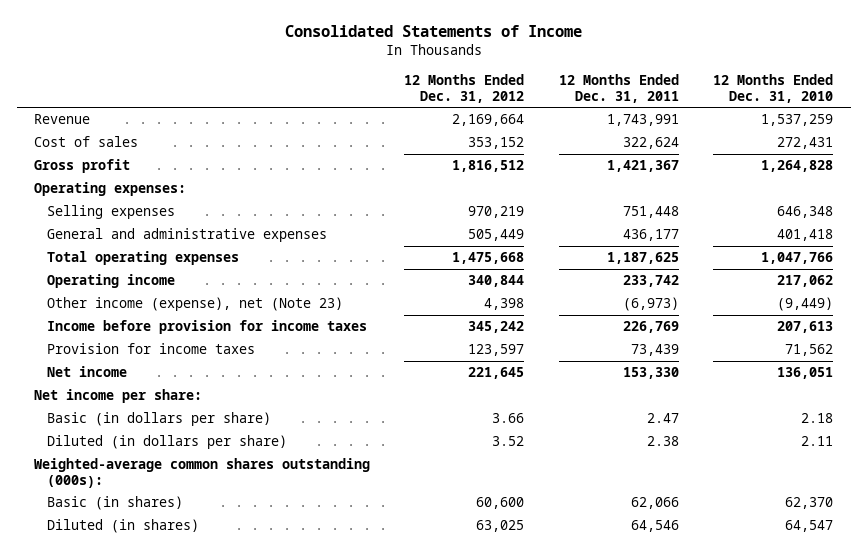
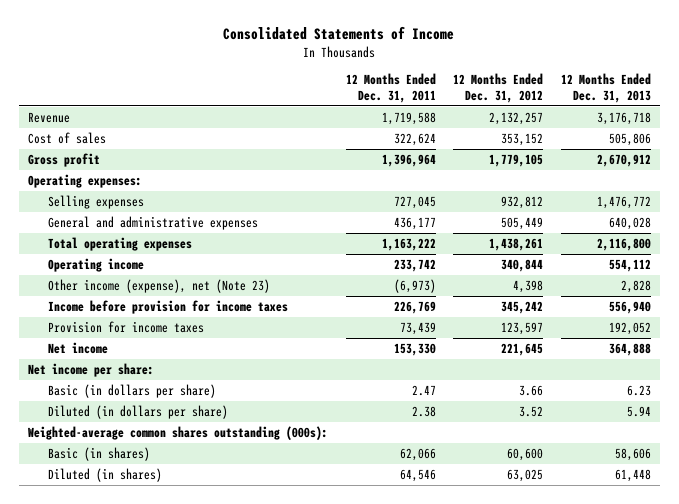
[713,73,834,103] 12 Months Ended Dec. 31, 2010 -> none
none -> [560,73,651,103] 12 Months Ended Dec. 31, 2013
[452,114,525,127] 2,169,664 -> [489,111,544,125] 2,132,257
[606,114,679,127] 1,743,991 -> [381,111,436,125] 1,719,588
[452,160,525,173] 1,816,512 -> [489,153,544,167] 1,779,105
[606,160,679,173] 1,421,367 -> [381,153,436,167] 1,396,964
[468,206,525,219] 970,219 -> [501,195,544,209] 932,812
[622,206,679,219] 751,448 -> [393,195,436,209] 727,045
[452,252,525,265] 1,475,668 -> [489,237,544,251] 1,438,261
[606,252,679,265] 1,187,625 -> [381,237,436,251] 1,163,222

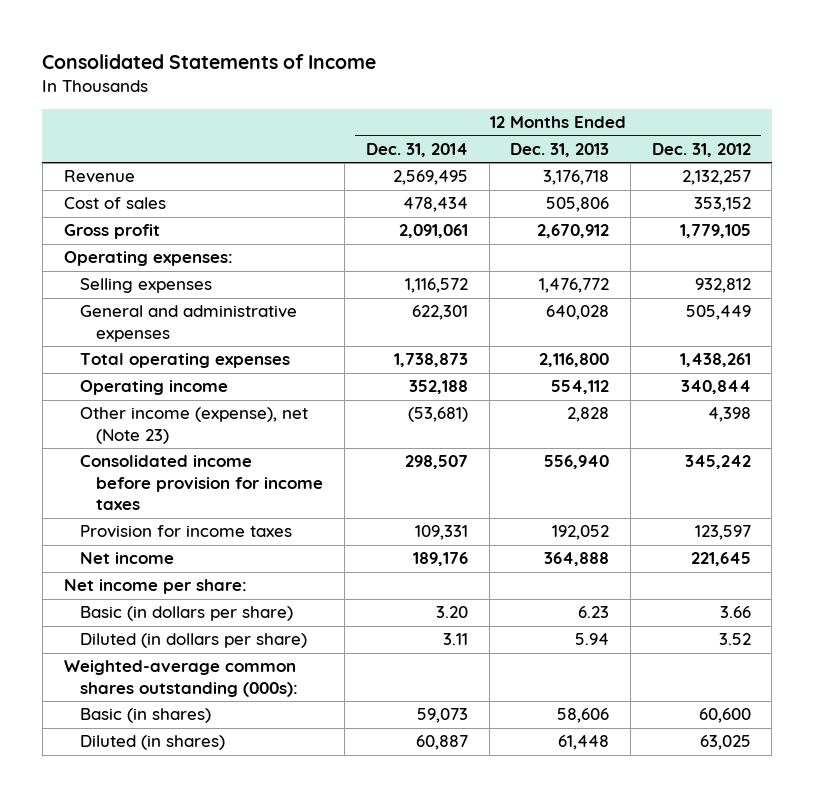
[345,73,436,103] 12 Months Ended Dec. 31, 2011 -> none
none -> [365,143,468,158] Dec. 31, 2014
[48,299,289,314] Income before provision for income taxes -> [80,455,324,511] Consolidated income before provision for income taxes

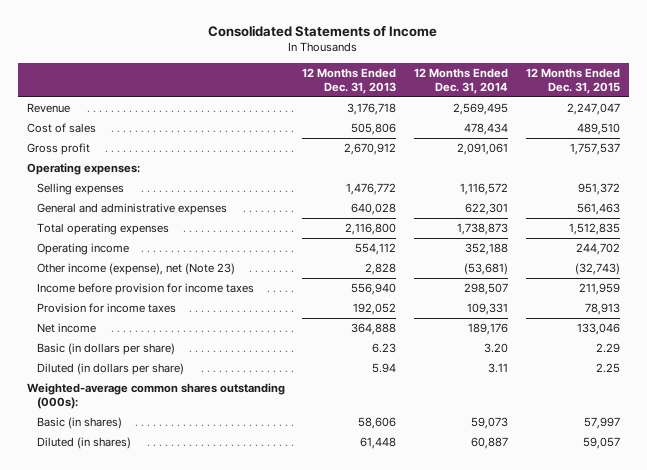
[651,143,751,158] Dec. 31, 2012 -> none
none -> [526,67,621,94] 12 Months Ended Dec. 31, 2015
[80,455,324,511] Consolidated income before provision for income taxes -> [36,283,254,296] Income before provision for income taxes
[63,579,247,595] Net income per share: -> none

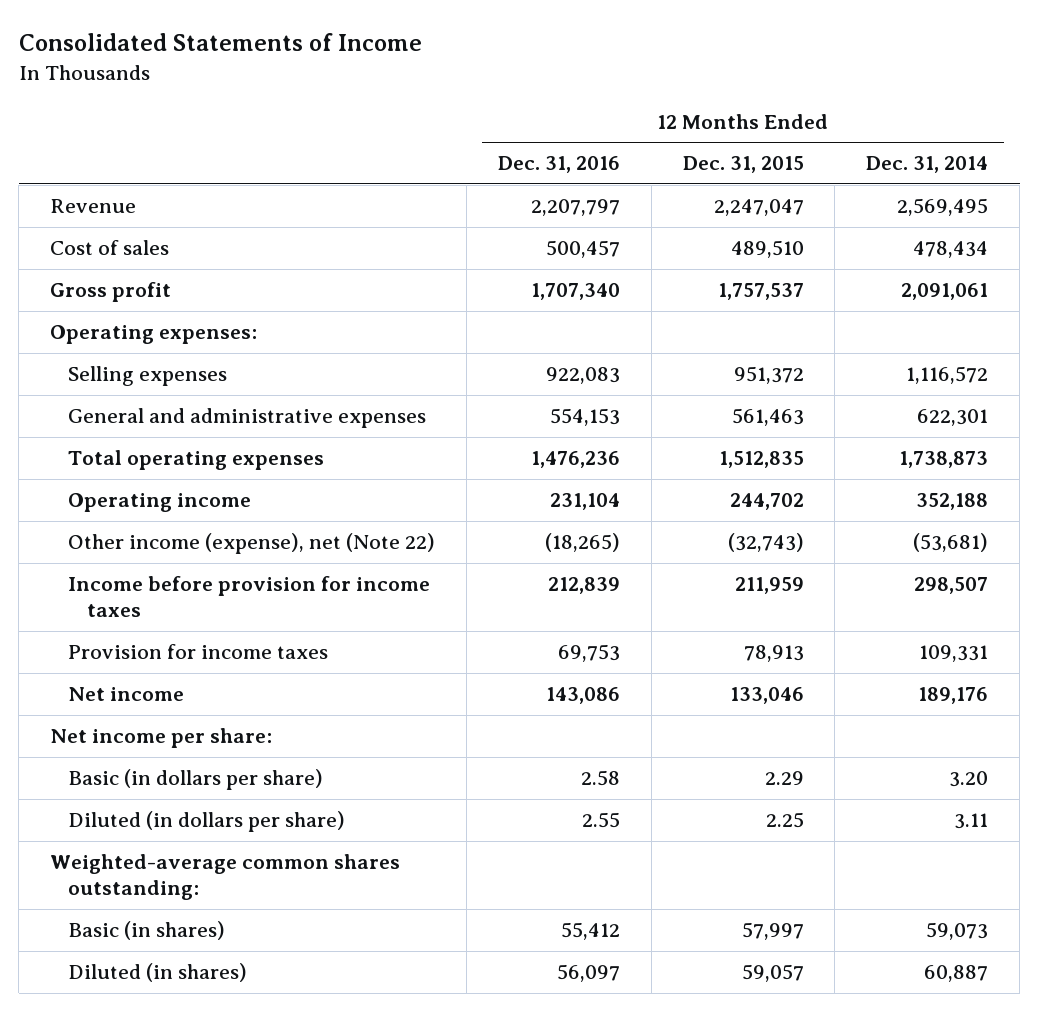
[302,67,397,94] 12 Months Ended Dec. 31, 2013 -> none
none -> [497,156,620,174] Dec. 31, 2016
[36,263,235,276] Other income (expense), net (Note 23) -> [68,533,436,555] Other income (expense), net (Note 22)
none -> [49,728,272,749] Net income per share:
[26,383,285,410] Weighted-average common shares outstanding (000s): -> [49,854,400,900] Weighted-average common shares outstanding:

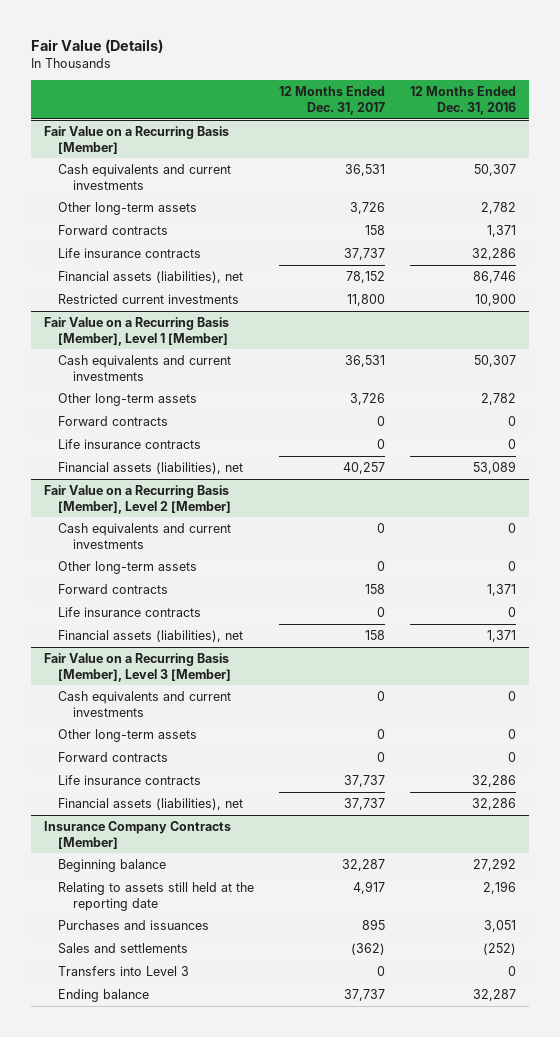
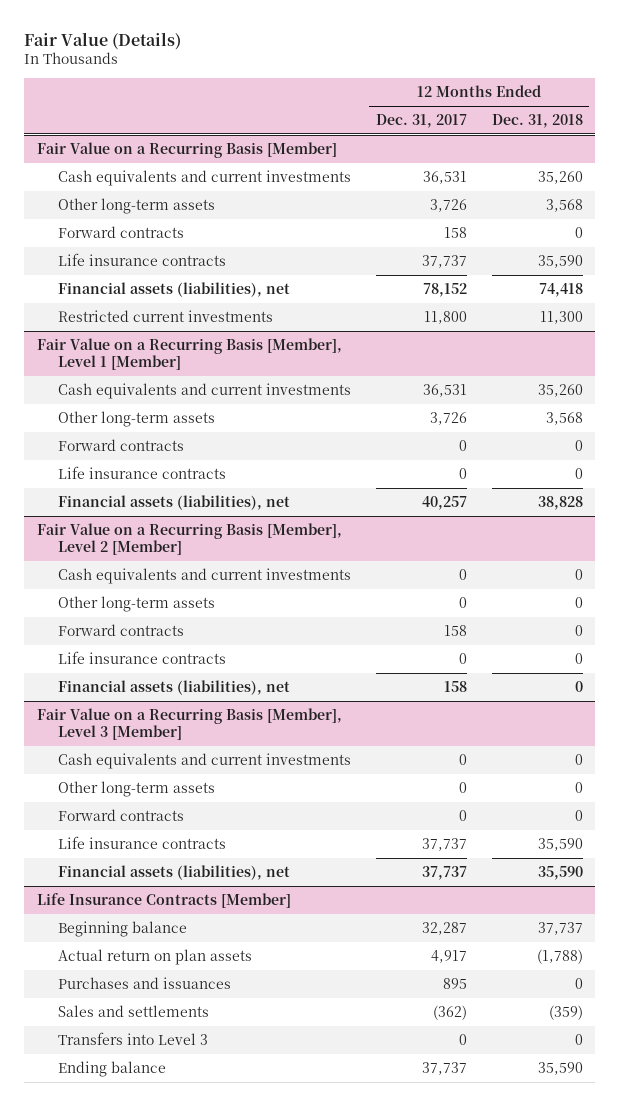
[410,86,517,115] 12 Months Ended Dec. 31, 2016 -> none
none -> [491,113,583,128] Dec. 31, 2018
[43,821,231,849] Insurance Company Contracts [Member] -> [36,892,291,908] Life Insurance Contracts [Member]
[58,882,255,911] Relating to assets still held at the reporting date -> [57,948,252,965] Actual return on plan assets

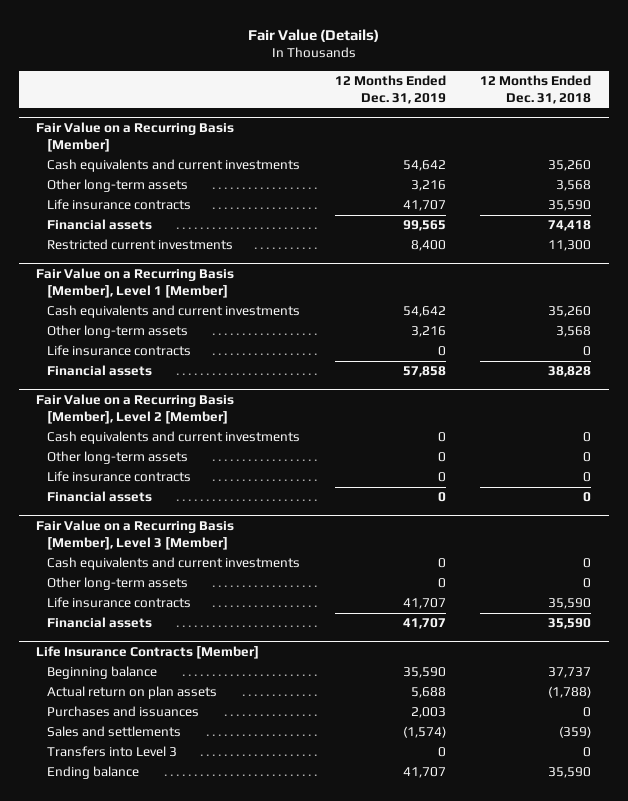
[375,113,467,128] Dec. 31, 2017 -> none
none -> [334,75,446,105] 12 Months Ended Dec. 31, 2019
[57,225,184,238] Forward contracts -> none
[57,281,290,297] Financial assets (liabilities), net -> [46,219,152,231] Financial assets
[57,438,184,451] Forward contracts -> none
[57,494,290,510] Financial assets (liabilities), net -> [46,365,152,377] Financial assets
[57,623,184,636] Forward contracts -> none
[57,679,290,695] Financial assets (liabilities), net -> [46,491,152,503] Financial assets
[57,808,184,821] Forward contracts -> none
[57,864,290,880] Financial assets (liabilities), net -> [46,617,152,629] Financial assets

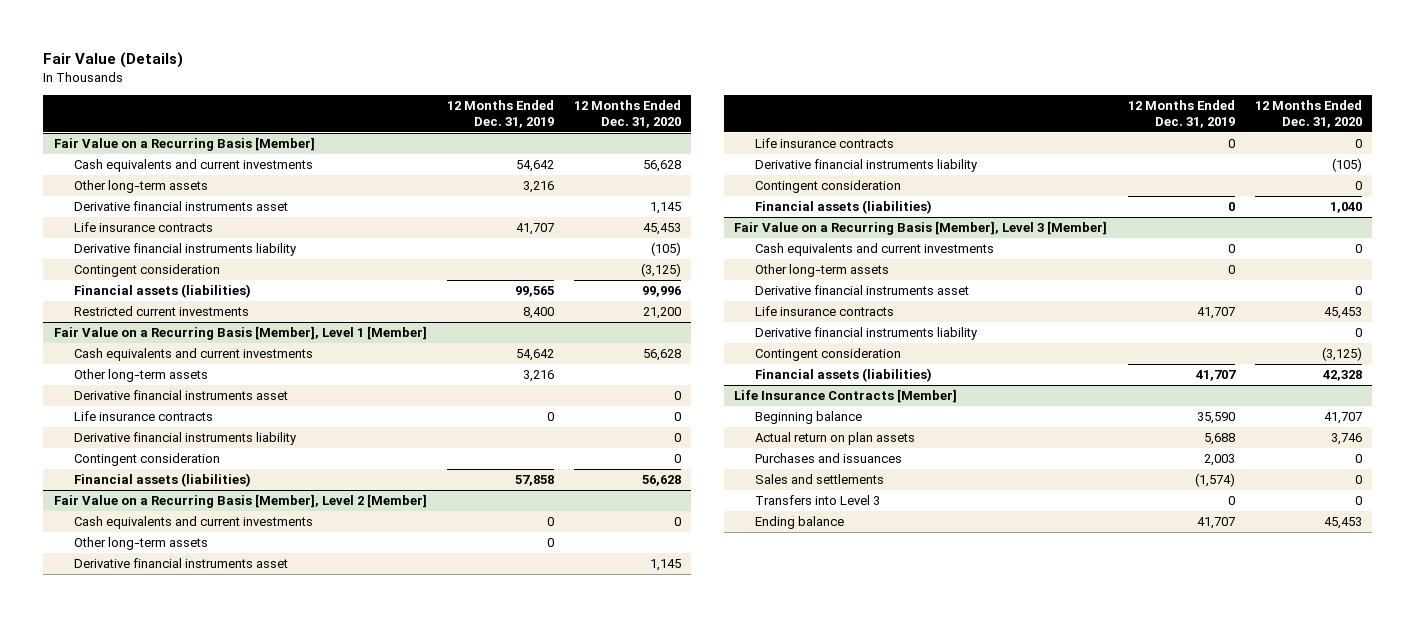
[480,75,592,105] 12 Months Ended Dec. 31, 2018 -> none
none -> [574,100,682,128] 12 Months Ended Dec. 31, 2020
none -> [74,201,289,212] Derivative financial instruments asset
none -> [74,243,297,257] Derivative financial instruments liability
none -> [74,264,221,278] Contingent consideration
[46,219,152,231] Financial assets -> [74,284,252,299] Financial assets (liabilities)
none -> [74,390,289,401] Derivative financial instruments asset
none -> [74,432,297,446] Derivative financial instruments liability
none -> [74,453,221,467] Contingent consideration
[46,365,152,377] Financial assets -> [74,473,252,488] Financial assets (liabilities)
none -> [74,558,289,569] Derivative financial instruments asset
none -> [755,159,978,173] Derivative financial instruments liability
none -> [755,180,902,194] Contingent consideration
[46,491,152,503] Financial assets -> [755,200,933,215] Financial assets (liabilities)
none -> [755,285,970,296] Derivative financial instruments asset
none -> [755,327,978,341] Derivative financial instruments liability
none -> [755,348,902,362] Contingent consideration
[46,617,152,629] Financial assets -> [755,368,933,383] Financial assets (liabilities)

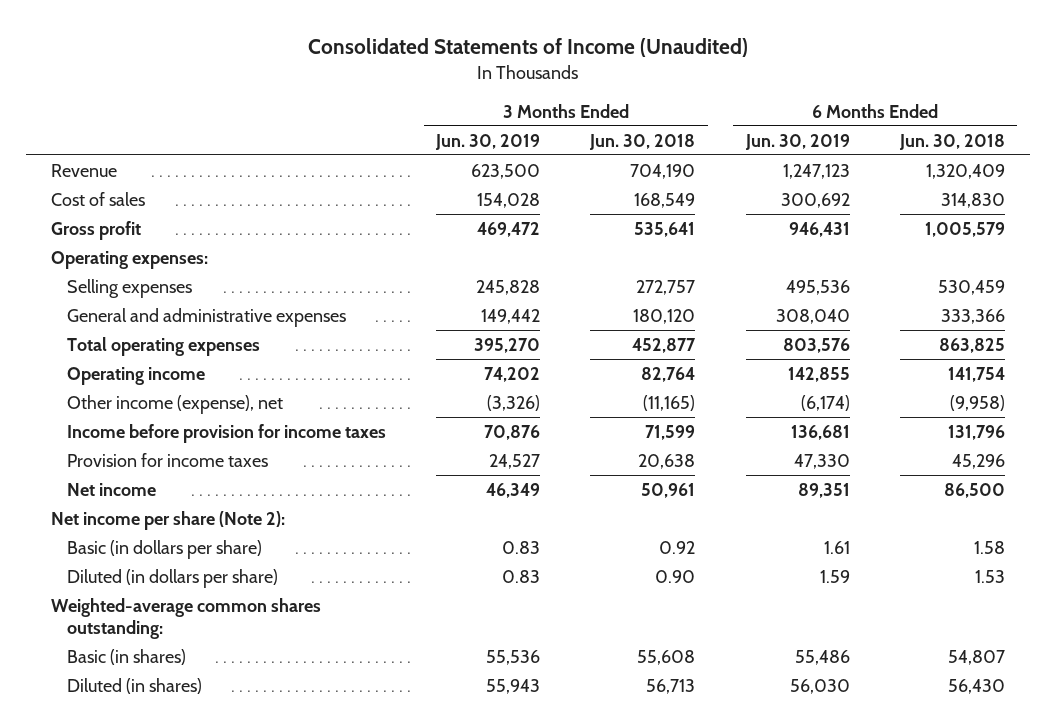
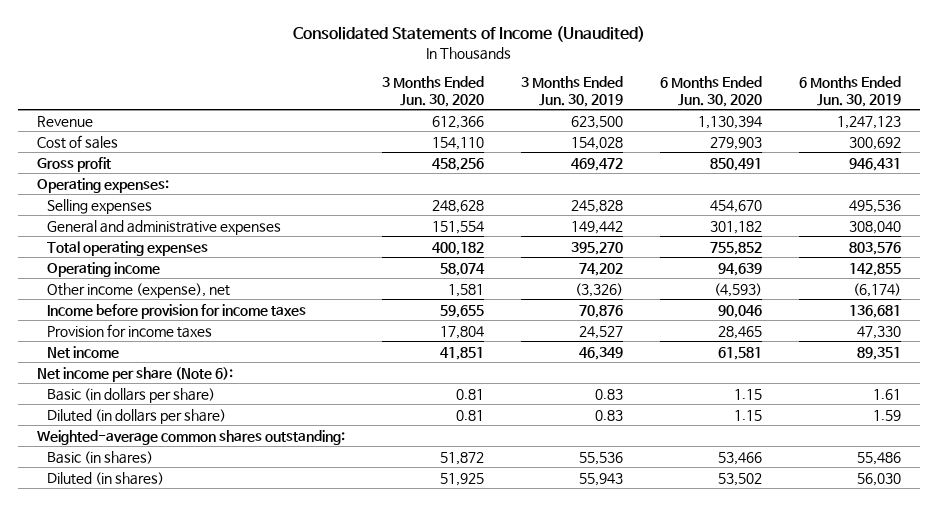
[589,133,696,150] Jun. 30, 2018 -> none
[898,133,1005,150] Jun. 30, 2018 -> none
none -> [381,76,484,107] 3 Months Ended Jun. 30, 2020
none -> [659,76,762,107] 6 Months Ended Jun. 30, 2020
[50,510,285,530] Net income per share (Note 2): -> [36,366,233,382] Net income per share (Note 6):

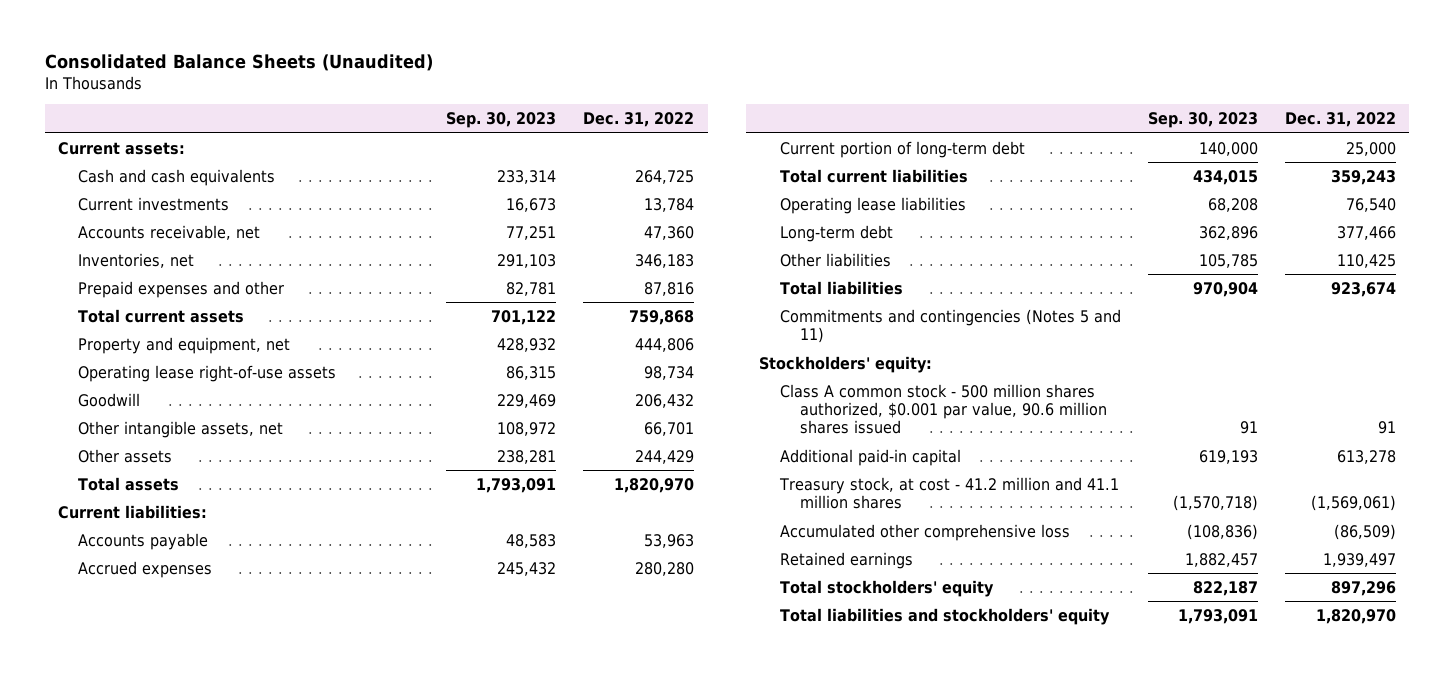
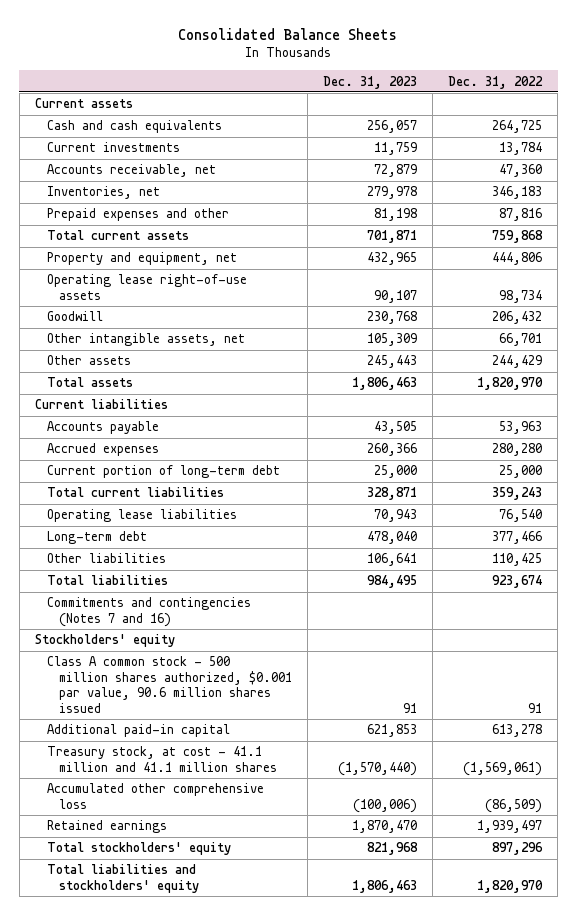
[44,54,433,72] Consolidated Balance Sheets (Unaudited) -> [178,27,398,40] Consolidated Balance Sheets
[446,112,557,129] Sep. 30, 2023 -> none
none -> [322,75,417,89] Dec. 31, 2023
[58,141,186,155] Current assets: -> [34,98,133,109] Current assets
[58,504,208,519] Current liabilities: -> [34,399,168,410] Current liabilities
[779,308,1121,343] Commitments and contingencies (Notes 5 and 11) -> [46,597,251,627] Commitments and contingencies (Notes 7 and 16)
[759,355,933,373] Stockholders' equity: -> [34,634,175,648] Stockholders' equity
[778,476,1119,509] Treasury stock, at cost - 41.2 million and 41.1 million shares -> [46,746,277,772] Treasury stock, at cost - 41.1 million and 41.1 million shares

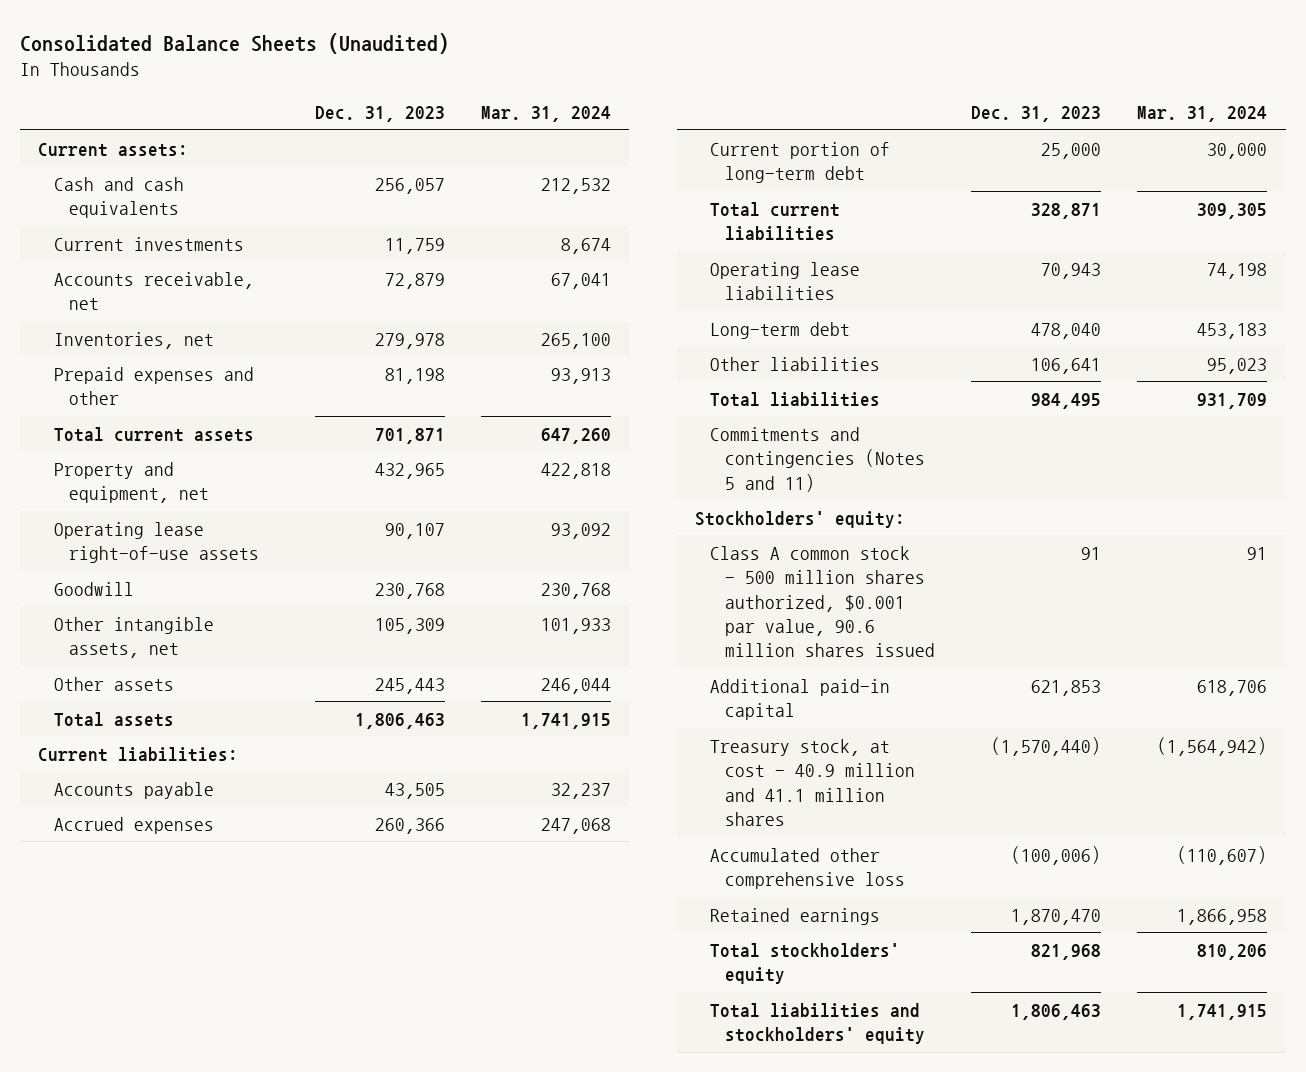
[178,27,398,40] Consolidated Balance Sheets -> [20,32,450,54] Consolidated Balance Sheets (Unaudited)
[448,75,544,89] Dec. 31, 2022 -> none
none -> [481,106,612,123] Mar. 31, 2024
[34,98,133,109] Current assets -> [38,142,189,157] Current assets:
[34,399,168,410] Current liabilities -> [38,746,239,762] Current liabilities:
[46,597,251,627] Commitments and contingencies (Notes 7 and 16) -> [709,426,926,492] Commitments and contingencies (Notes 5 and 11)
[34,634,175,648] Stockholders' equity -> [694,510,905,528] Stockholders' equity:
[46,746,277,772] Treasury stock, at cost - 41.1 million and 41.1 million shares -> [709,738,916,826] Treasury stock, at cost - 40.9 million and 41.1 million shares

